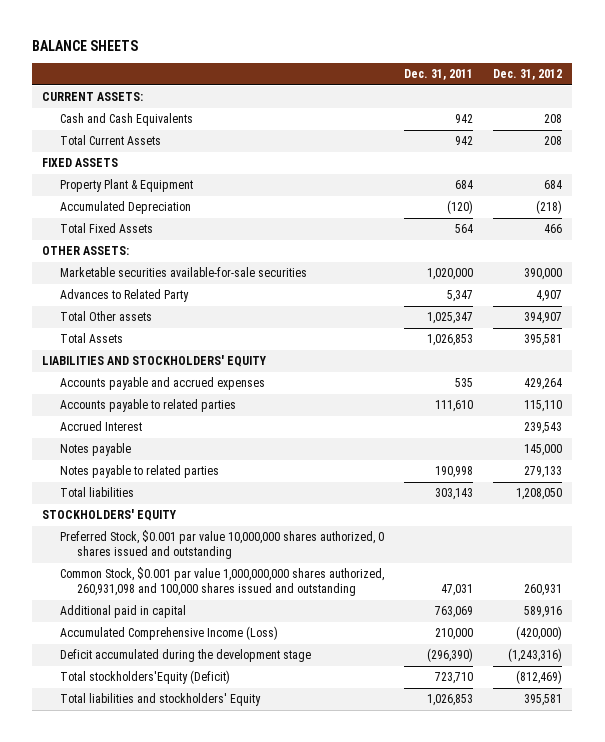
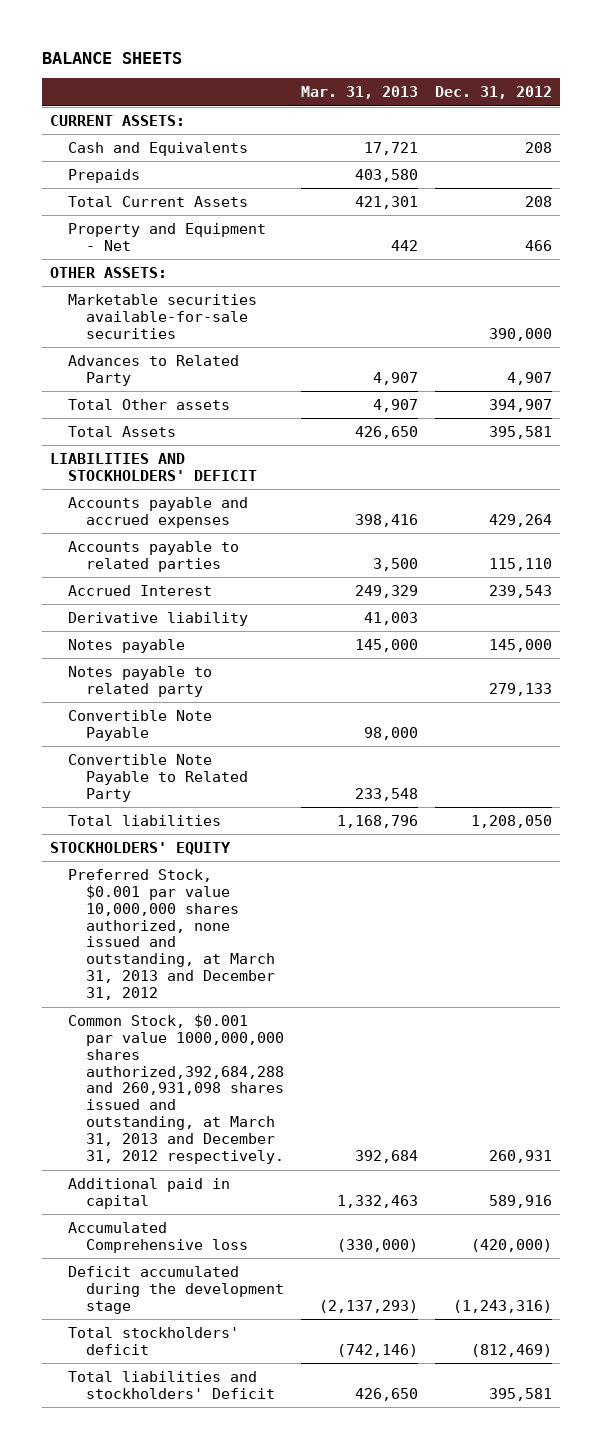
[403,69,473,81] Dec. 31, 2011 -> none
none -> [300,86,418,100] Mar. 31, 2013
[59,113,193,127] Cash and Cash Equivalents -> [68,141,249,156] Cash and Equivalents
none -> [68,168,141,183] Prepaids
[42,158,119,168] FIXED ASSETS -> none
[59,179,193,193] Property Plant & Equipment -> none
[59,201,191,215] Accumulated Depreciation -> none
[59,223,153,234] Total Fixed Assets -> [68,222,267,251] Property and Equipment - Net
[42,355,267,368] LIABILITIES AND STOCKHOLDERS' EQUITY -> [50,452,258,481] LIABILITIES AND STOCKHOLDERS' DEFICIT
none -> [68,611,249,626] Derivative liability
[59,465,219,479] Notes payable to related parties -> [68,665,213,697] Notes payable to related party
none -> [68,709,213,741] Convertible Note Payable
none -> [68,753,249,802] Convertible Note Payable to Related Party
[59,530,384,560] Preferred Stock, $0.001 par value 10,000,000 shares authorized, 0 shares issued and outstanding -> [68,868,276,1001] Preferred Stock, $0.001 par value 10,000,000 shares authorized, none issued and outstanding, at March 31, 2013 and December 31, 2012
[59,567,384,597] Common Stock, $0.001 par value 1,000,000,000 shares authorized, 260,931,098 and 100,000 shares issued and outstanding -> [68,1013,285,1165] Common Stock, $0.001 par value 1000,000,000 shares authorized,392,684,288 and 260,931,098 shares issued and outstanding, at March 31, 2013 and December 31, 2012 respectively.
[59,626,278,641] Accumulated Comprehensive Income (Loss) -> [68,1221,249,1253] Accumulated Comprehensive loss
[59,670,230,685] Total stockholders'Equity (Deficit) -> [68,1326,240,1355] Total stockholders' deficit
[59,693,261,707] Total liabilities and stockholders' Equity -> [68,1370,276,1399] Total liabilities and stockholders' Deficit

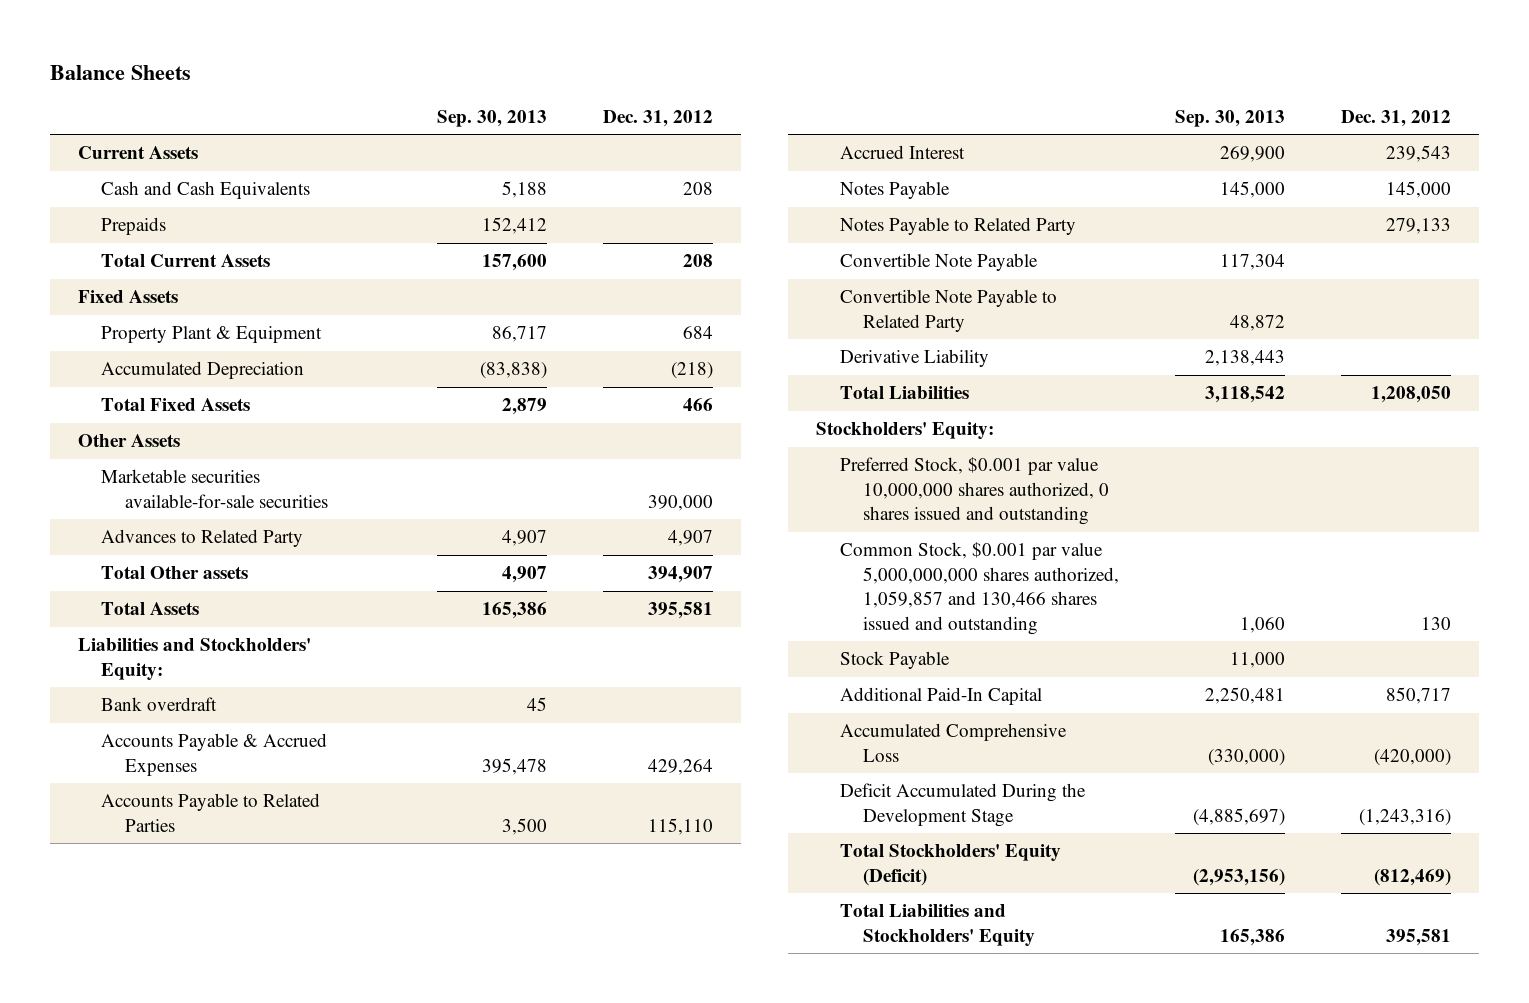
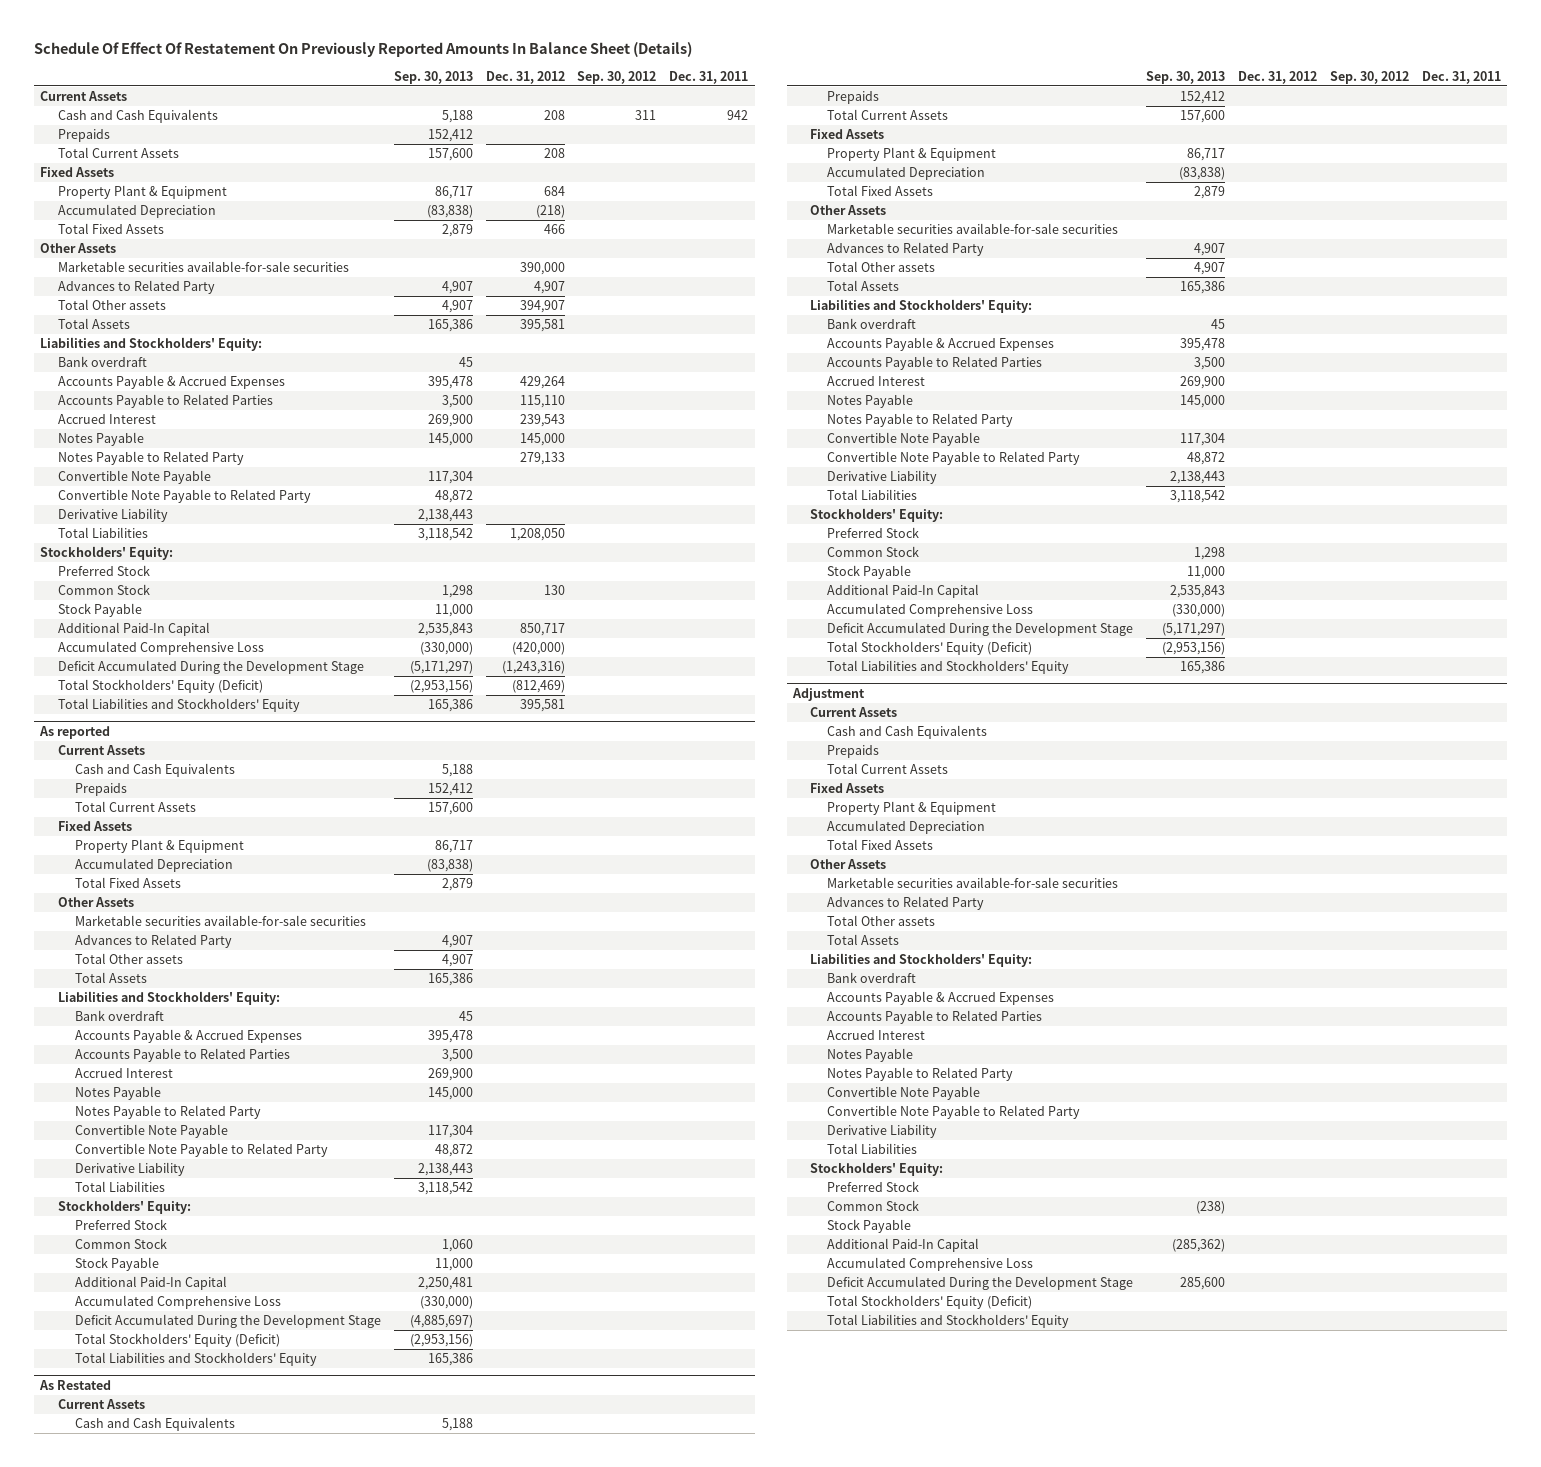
[50,64,192,80] Balance Sheets -> [33,41,692,57] Schedule Of Effect Of Restatement On Previously Reported Amounts In Balance Sheet (Details)
none -> [577,70,657,84] Sep. 30, 2012
none -> [669,70,749,84] Dec. 31, 2011
[839,542,1119,635] Common Stock, $0.001 par value 5,000,000,000 shares authorized, 1,059,857 and 130,466 shares issued and outstanding -> none
[839,457,1109,526] Preferred Stock, $0.001 par value 10,000,000 shares authorized, 0 shares issued and outstanding -> [57,565,150,577] Preferred Stock
none -> [57,584,150,596] Common Stock
[1204,687,1285,705] 2,250,481 -> [417,623,473,637] 2,535,843
[1192,807,1285,826] (4,885,697) -> [409,661,473,675] (5,171,297)
none -> [39,726,111,740] As reported
none -> [57,745,145,756] Current Assets
none -> [74,763,235,778] Cash and Cash Equivalents
none -> [74,783,127,797] Prepaids
none -> [74,801,196,813] Total Current Assets
none -> [57,821,132,832] Fixed Assets
none -> [74,839,244,854] Property Plant & Equipment
none -> [74,858,233,873] Accumulated Depreciation
none -> [74,877,181,889] Total Fixed Assets
none -> [57,897,134,908] Other Assets
none -> [74,915,366,927] Marketable securities available-for-sale securities
none -> [74,934,232,949] Advances to Related Party
none -> [74,953,183,965] Total Other assets
none -> [74,972,147,984] Total Assets
none -> [57,991,280,1006] Liabilities and Stockholders' Equity:
none -> [74,1010,164,1022] Bank overdraft
none -> [74,1029,302,1044] Accounts Payable & Accrued Expenses
none -> [74,1048,290,1063] Accounts Payable to Related Parties
none -> [74,1068,173,1079] Accrued Interest
none -> [74,1086,161,1101] Notes Payable
none -> [74,1105,261,1120] Notes Payable to Related Party
none -> [74,1124,228,1139] Convertible Note Payable
none -> [74,1143,328,1158] Convertible Note Payable to Related Party
none -> [74,1162,185,1177] Derivative Liability
none -> [74,1181,165,1193] Total Liabilities
none -> [57,1200,191,1215] Stockholders' Equity:
none -> [74,1219,167,1231] Preferred Stock
none -> [74,1238,167,1250] Common Stock
none -> [74,1257,159,1272] Stock Payable
none -> [74,1276,227,1291] Additional Paid-In Capital
none -> [74,1295,281,1310] Accumulated Comprehensive Loss
none -> [74,1314,381,1329] Deficit Accumulated During the Development Stage
none -> [74,1333,280,1348] Total Stockholders' Equity (Deficit)
none -> [74,1352,317,1367] Total Liabilities and Stockholders' Equity
none -> [39,1380,112,1391] As Restated
none -> [57,1399,145,1410] Current Assets
none -> [74,1417,235,1432] Cash and Cash Equivalents
none -> [827,91,880,105] Prepaids
none -> [827,109,949,121] Total Current Assets
none -> [810,129,885,140] Fixed Assets
none -> [827,147,997,162] Property Plant & Equipment
none -> [827,166,986,181] Accumulated Depreciation
none -> [827,185,934,197] Total Fixed Assets
none -> [810,205,887,216] Other Assets
none -> [827,223,1119,235] Marketable securities available-for-sale securities
none -> [827,242,985,257] Advances to Related Party
none -> [827,261,936,273] Total Other assets
none -> [827,280,900,292] Total Assets
none -> [810,299,1033,314] Liabilities and Stockholders' Equity:
none -> [827,318,917,330] Bank overdraft
none -> [827,337,1055,352] Accounts Payable & Accrued Expenses
none -> [827,356,1043,371] Accounts Payable to Related Parties
none -> [827,376,926,387] Accrued Interest
none -> [827,394,914,409] Notes Payable
none -> [827,413,1014,428] Notes Payable to Related Party
none -> [827,432,981,447] Convertible Note Payable
none -> [827,451,1081,466] Convertible Note Payable to Related Party
none -> [827,470,938,485] Derivative Liability
none -> [827,489,918,501] Total Liabilities
none -> [810,508,944,523] Stockholders' Equity:
none -> [827,527,920,539] Preferred Stock
none -> [827,546,920,558] Common Stock
none -> [827,565,912,580] Stock Payable
none -> [827,584,980,599] Additional Paid-In Capital
none -> [827,603,1034,618] Accumulated Comprehensive Loss
none -> [827,622,1134,637] Deficit Accumulated During the Development Stage
none -> [827,641,1033,656] Total Stockholders' Equity (Deficit)
none -> [827,660,1070,675] Total Liabilities and Stockholders' Equity
none -> [791,688,865,702] Adjustment
none -> [810,707,898,718] Current Assets
none -> [827,725,988,740] Cash and Cash Equivalents
none -> [827,745,880,759] Prepaids
none -> [827,763,949,775] Total Current Assets
none -> [810,783,885,794] Fixed Assets
none -> [827,801,997,816] Property Plant & Equipment
none -> [827,820,986,835] Accumulated Depreciation
none -> [827,839,934,851] Total Fixed Assets
none -> [810,859,887,870] Other Assets
none -> [827,877,1119,889] Marketable securities available-for-sale securities
none -> [827,896,985,911] Advances to Related Party
none -> [827,915,936,927] Total Other assets
none -> [827,934,900,946] Total Assets
none -> [810,953,1033,968] Liabilities and Stockholders' Equity:
none -> [827,972,917,984] Bank overdraft
none -> [827,991,1055,1006] Accounts Payable & Accrued Expenses
none -> [827,1010,1043,1025] Accounts Payable to Related Parties
none -> [827,1030,926,1041] Accrued Interest
none -> [827,1048,914,1063] Notes Payable
none -> [827,1067,1014,1082] Notes Payable to Related Party
none -> [827,1086,981,1101] Convertible Note Payable
none -> [827,1105,1081,1120] Convertible Note Payable to Related Party
none -> [827,1124,938,1139] Derivative Liability
none -> [827,1143,918,1155] Total Liabilities
none -> [810,1162,944,1177] Stockholders' Equity:
none -> [827,1181,920,1193] Preferred Stock
none -> [827,1200,920,1212] Common Stock
none -> [827,1219,912,1234] Stock Payable
none -> [827,1238,980,1253] Additional Paid-In Capital
none -> [827,1257,1034,1272] Accumulated Comprehensive Loss
none -> [827,1276,1134,1291] Deficit Accumulated During the Development Stage
none -> [827,1295,1033,1310] Total Stockholders' Equity (Deficit)
none -> [827,1314,1070,1329] Total Liabilities and Stockholders' Equity

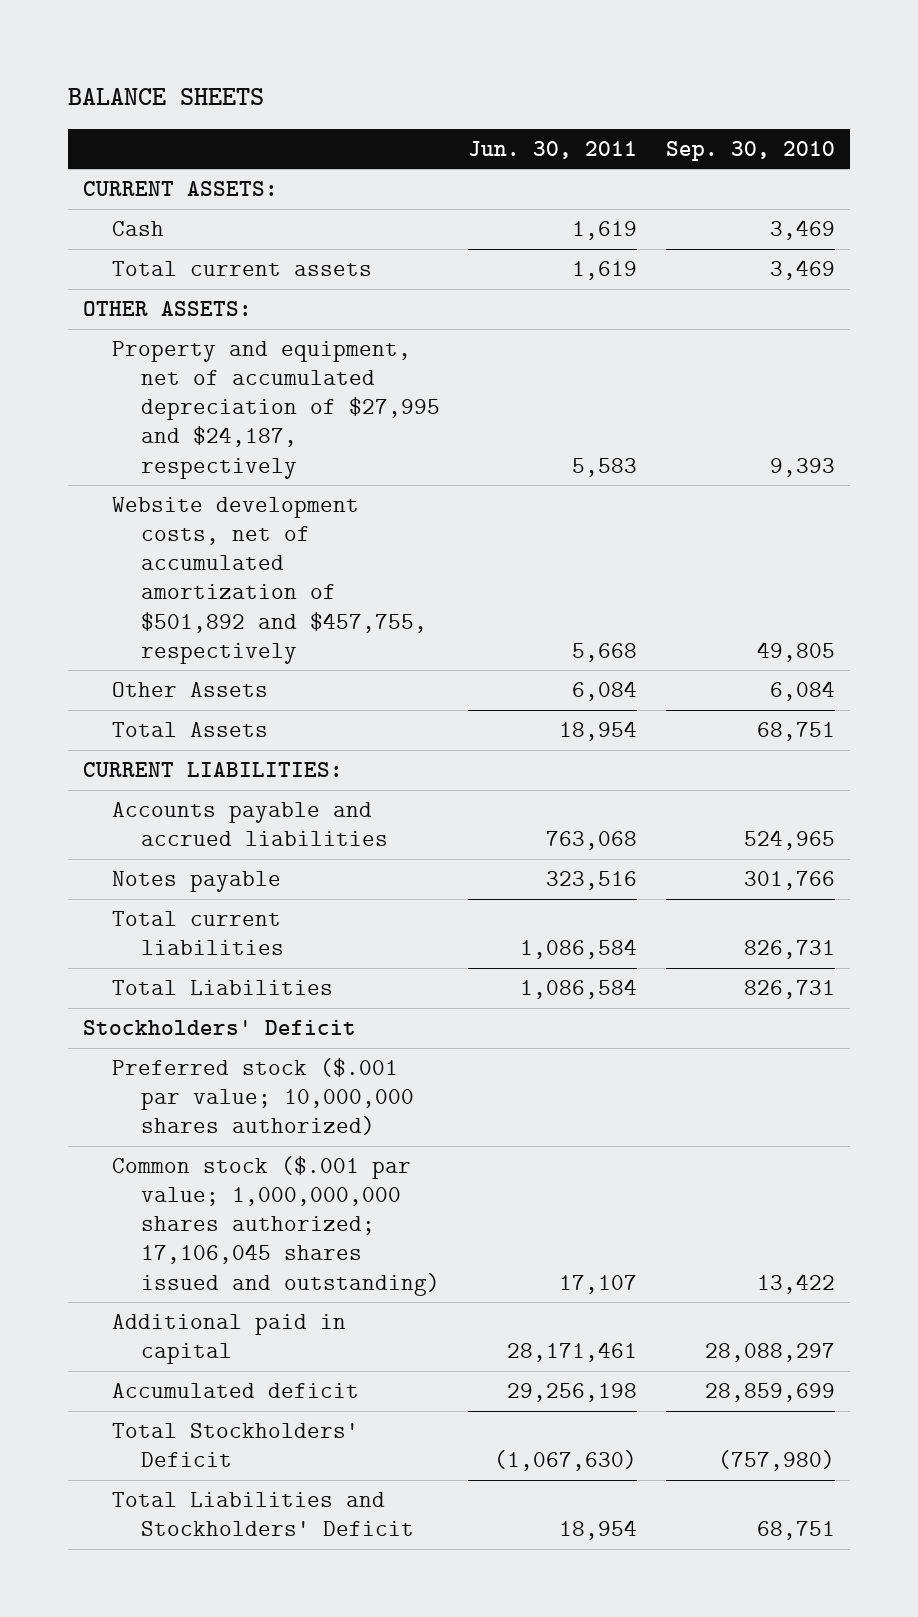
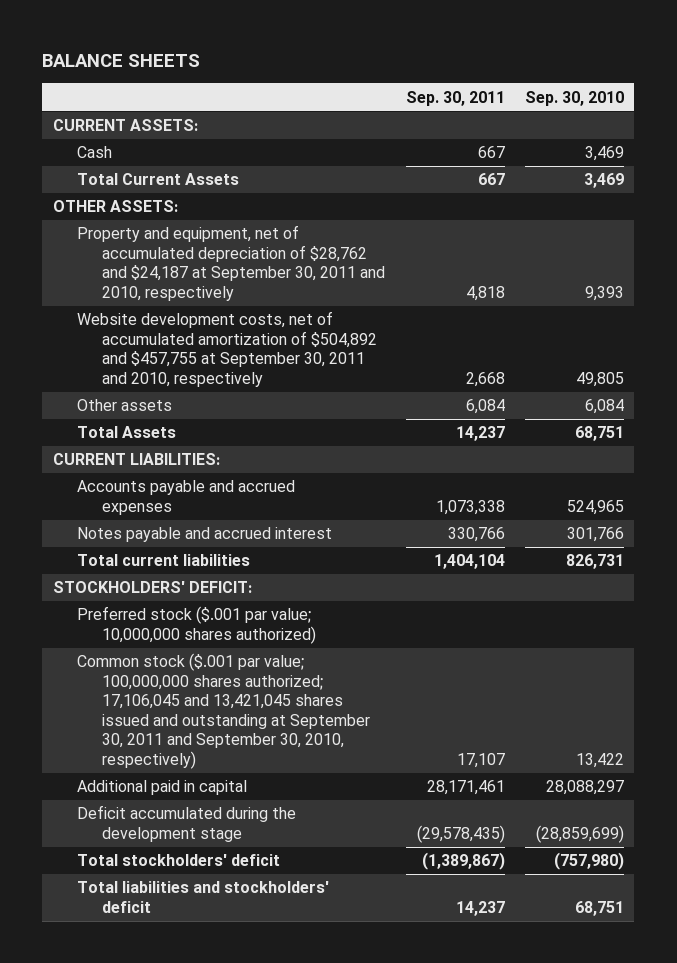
[468,140,638,159] Jun. 30, 2011 -> none
none -> [405,90,505,106] Sep. 30, 2011
[111,261,372,277] Total current assets -> [77,173,240,186] Total Current Assets
[111,341,440,479] Property and equipment, net of accumulated depreciation of $27,995 and $24,187, respectively -> [77,225,386,301] Property and equipment, net of accumulated depreciation of $28,762 and $24,187 at September 30, 2011 and 2010, respectively
[111,497,427,664] Website development costs, net of accumulated amortization of $501,892 and $457,755, respectively -> [77,311,378,387] Website development costs, net of accumulated amortization of $504,892 and $457,755 at September 30, 2011 and 2010, respectively
[111,682,268,698] Other Assets -> [77,399,173,412] Other assets
[111,802,388,847] Accounts payable and accrued liabilities -> [77,480,296,515] Accounts payable and accrued expenses
[111,871,281,893] Notes payable -> [77,527,333,543] Notes payable and accrued interest
[111,980,333,996] Total Liabilities -> none
[82,1020,356,1036] Stockholders' Deficit -> [52,581,252,594] STOCKHOLDERS' DEFICIT:
[111,1156,440,1296] Common stock ($.001 par value; 1,000,000,000 shares authorized; 17,106,045 shares issued and outstanding) -> [77,653,371,769] Common stock ($.001 par value; 100,000,000 shares authorized; 17,106,045 and 13,421,045 shares issued and outstanding at September 30, 2011 and September 30, 2010, respectively)
[111,1383,359,1399] Accumulated deficit -> [77,805,297,842] Deficit accumulated during the development stage
[705,1383,836,1403] 28,859,699 -> [535,824,624,843] (28,859,699)
[111,1423,359,1468] Total Stockholders' Deficit -> [77,854,281,867] Total stockholders' deficit
[111,1492,414,1537] Total Liabilities and Stockholders' Deficit -> [77,881,330,913] Total liabilities and stockholders' deficit

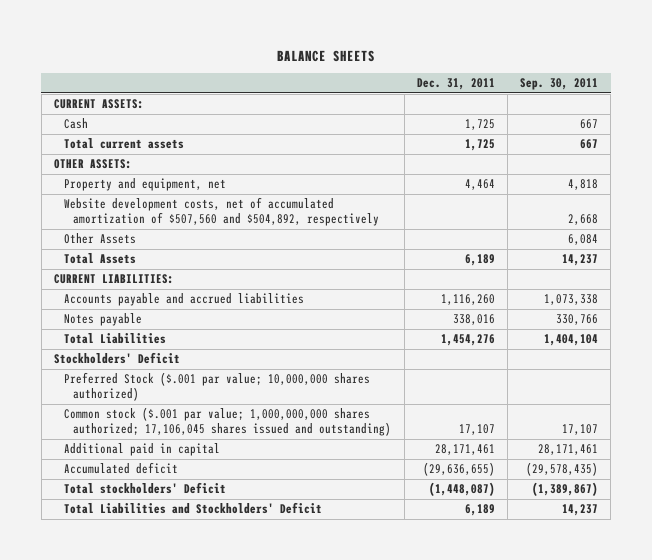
[524,90,624,106] Sep. 30, 2010 -> none
none -> [416,78,495,91] Dec. 31, 2011
[77,173,240,186] Total Current Assets -> [63,138,184,150] Total current assets
[77,225,386,301] Property and equipment, net of accumulated depreciation of $28,762 and $24,187 at September 30, 2011 and 2010, respectively -> [63,178,226,192] Property and equipment, net
[77,311,378,387] Website development costs, net of accumulated amortization of $504,892 and $457,755 at September 30, 2011 and 2010, respectively -> [63,197,380,227] Website development costs, net of accumulated amortization of $507,560 and $504,892, respectively
[77,399,173,412] Other assets -> [63,233,136,245] Other Assets
[77,480,296,515] Accounts payable and accrued expenses -> [63,293,304,307] Accounts payable and accrued liabilities
[77,527,333,543] Notes payable and accrued interest -> [63,313,142,327] Notes payable
[77,554,251,567] Total current liabilities -> [63,333,166,345] Total Liabilities
[52,581,252,594] STOCKHOLDERS' DEFICIT: -> [53,352,180,365] Stockholders' Deficit
[77,606,317,644] Preferred stock ($.001 par value; 10,000,000 shares authorized) -> [63,372,370,402] Preferred Stock ($.001 par value; 10,000,000 shares authorized)
[77,653,371,769] Common stock ($.001 par value; 100,000,000 shares authorized; 17,106,045 and 13,421,045 shares issued and outstanding at September 30, 2011 and September 30, 2010, respectively) -> [63,407,392,437] Common stock ($.001 par value; 1,000,000,000 shares authorized; 17,106,045 shares issued and outstanding)
[77,805,297,842] Deficit accumulated during the development stage -> [63,462,178,475] Accumulated deficit
[77,854,281,867] Total stockholders' deficit -> [63,482,226,495] Total stockholders' Deficit
[77,881,330,913] Total liabilities and stockholders' deficit -> [63,502,322,515] Total Liabilities and Stockholders' Deficit

